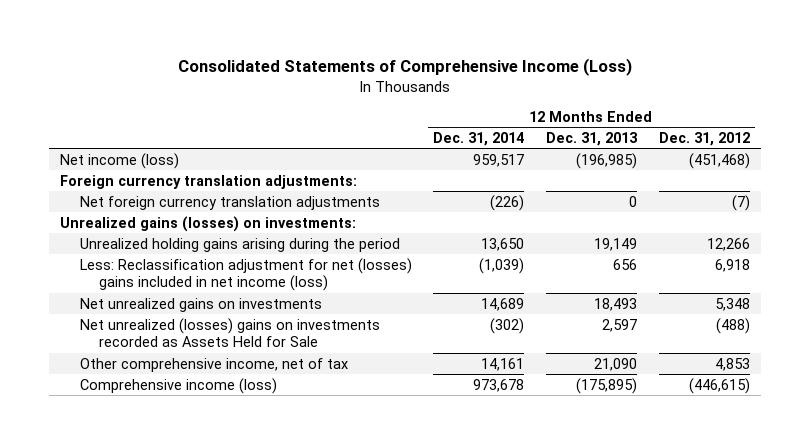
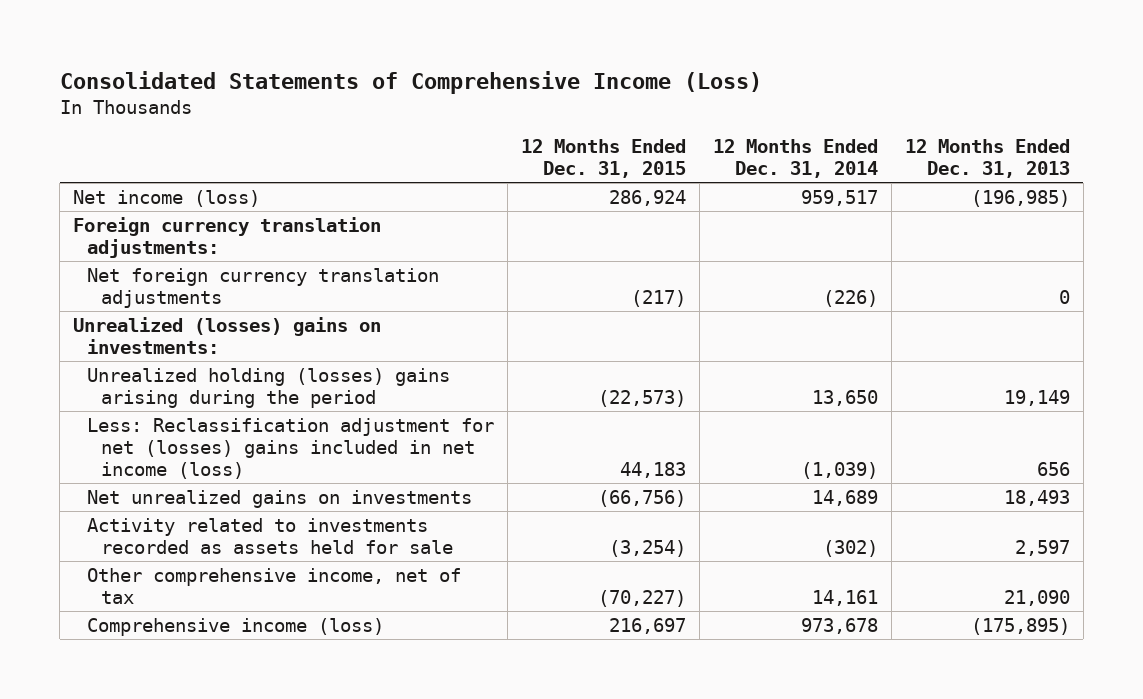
[658,132,750,147] Dec. 31, 2012 -> none
none -> [520,139,686,179] 12 Months Ended Dec. 31, 2015
[60,215,357,232] Unrealized gains (losses) on investments: -> [73,316,382,354] Unrealized (losses) gains on investments:
[79,237,400,252] Unrealized holding gains arising during the period -> [87,367,451,408] Unrealized holding (losses) gains arising during the period
[79,317,380,348] Net unrealized (losses) gains on investments recorded as Assets Held for Sale -> [87,517,453,554] Activity related to investments recorded as assets held for sale

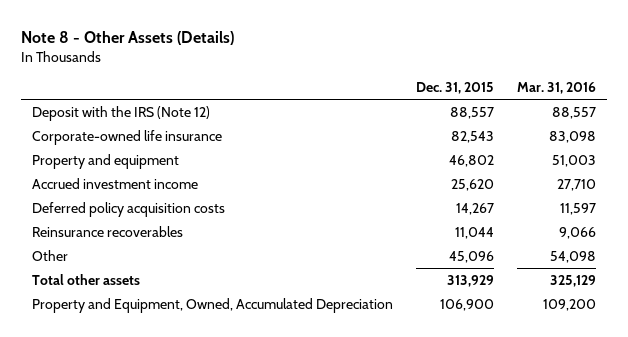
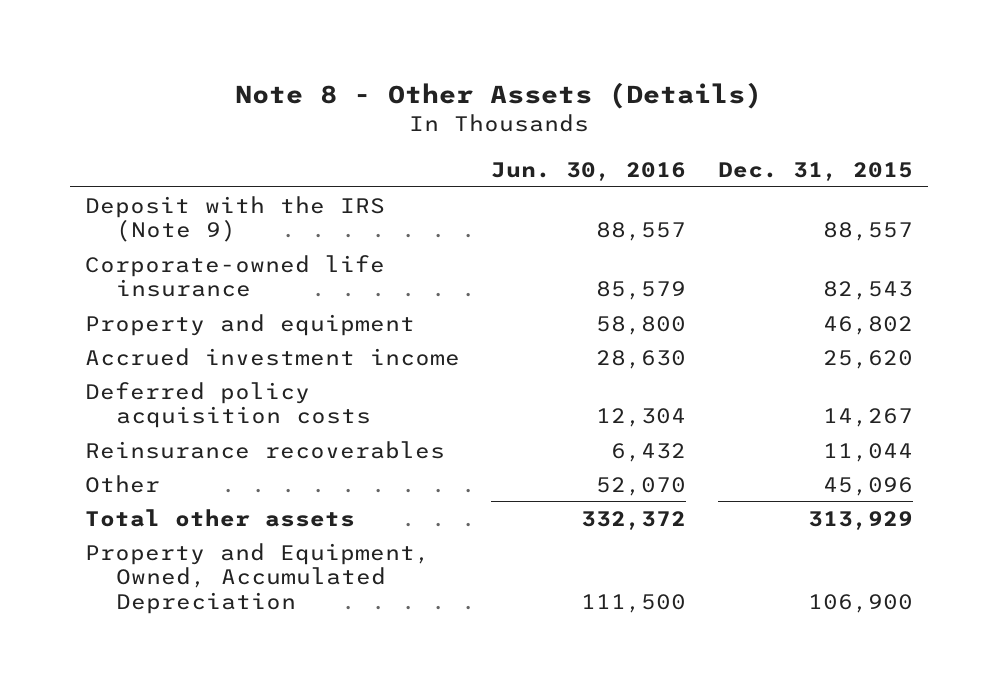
[516,82,596,95] Mar. 31, 2016 -> none
none -> [491,161,687,181] Jun. 30, 2016
[32,105,211,121] Deposit with the IRS (Note 12) -> [85,195,386,243] Deposit with the IRS (Note 9)

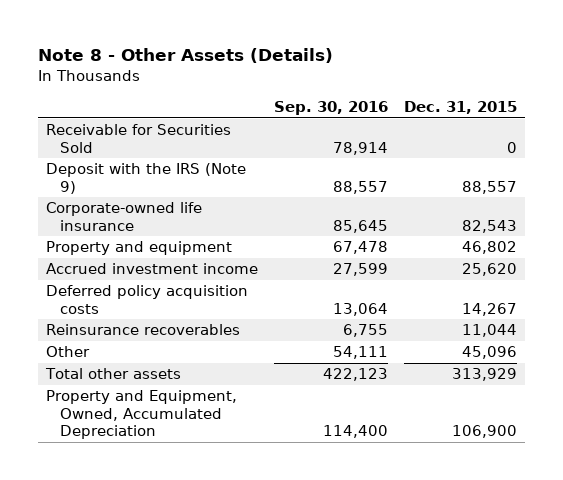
[491,161,687,181] Jun. 30, 2016 -> none
none -> [273,101,388,116] Sep. 30, 2016
none -> [46,124,232,153] Receivable for Securities Sold

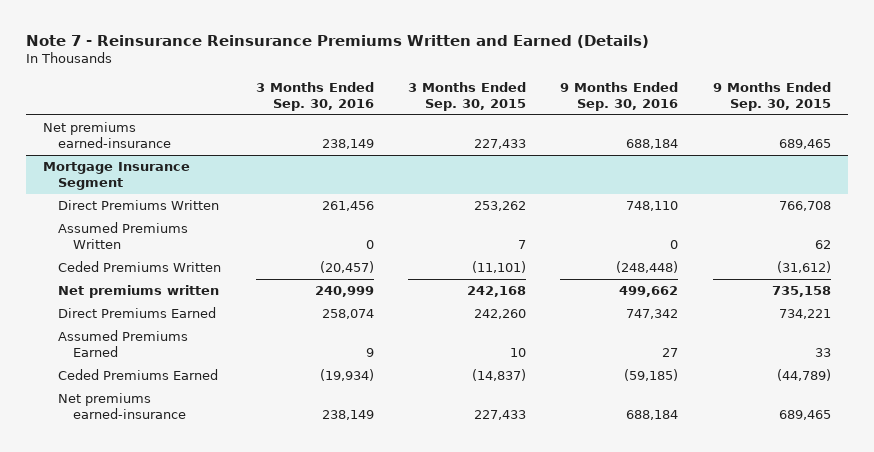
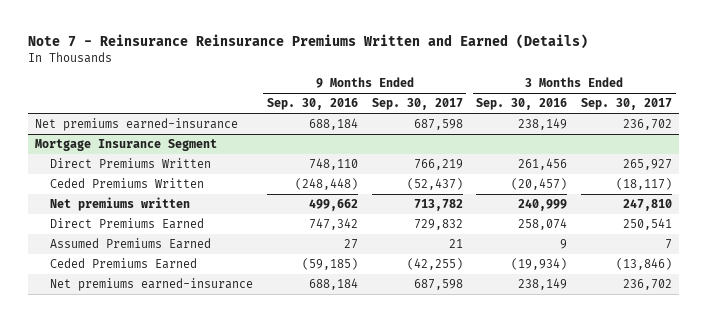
[408,81,527,111] 3 Months Ended Sep. 30, 2015 -> none
[712,81,831,111] 9 Months Ended Sep. 30, 2015 -> none
none -> [371,98,463,111] Sep. 30, 2017
none -> [581,98,673,111] Sep. 30, 2017
[58,222,189,250] Assumed Premiums Written -> none

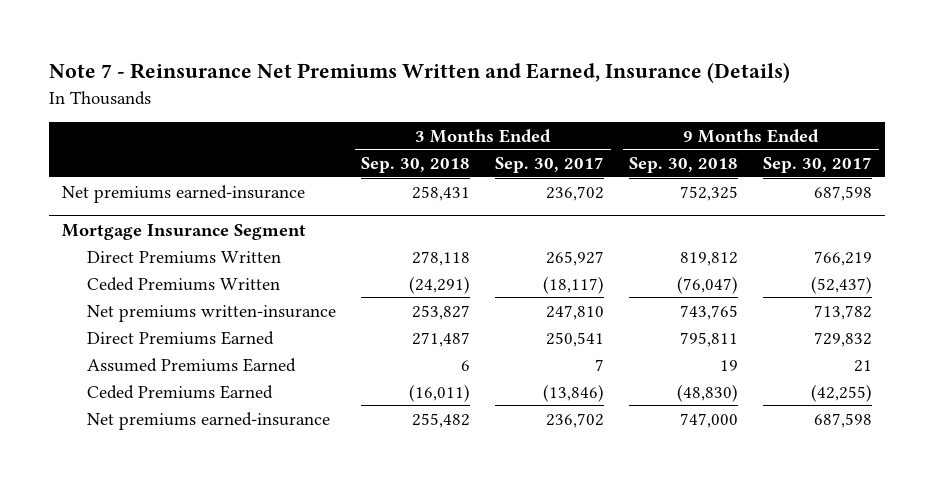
[28,34,589,50] Note 7 - Reinsurance Reinsurance Premiums Written and Earned (Details) -> [49,62,791,84] Note 7 - Reinsurance Net Premiums Written and Earned, Insurance (Details)
[266,98,358,111] Sep. 30, 2016 -> none
[476,98,568,111] Sep. 30, 2016 -> none
none -> [361,157,471,174] Sep. 30, 2018
none -> [629,157,739,174] Sep. 30, 2018
[49,197,190,212] Net premiums written -> [87,304,337,322] Net premiums written-insurance

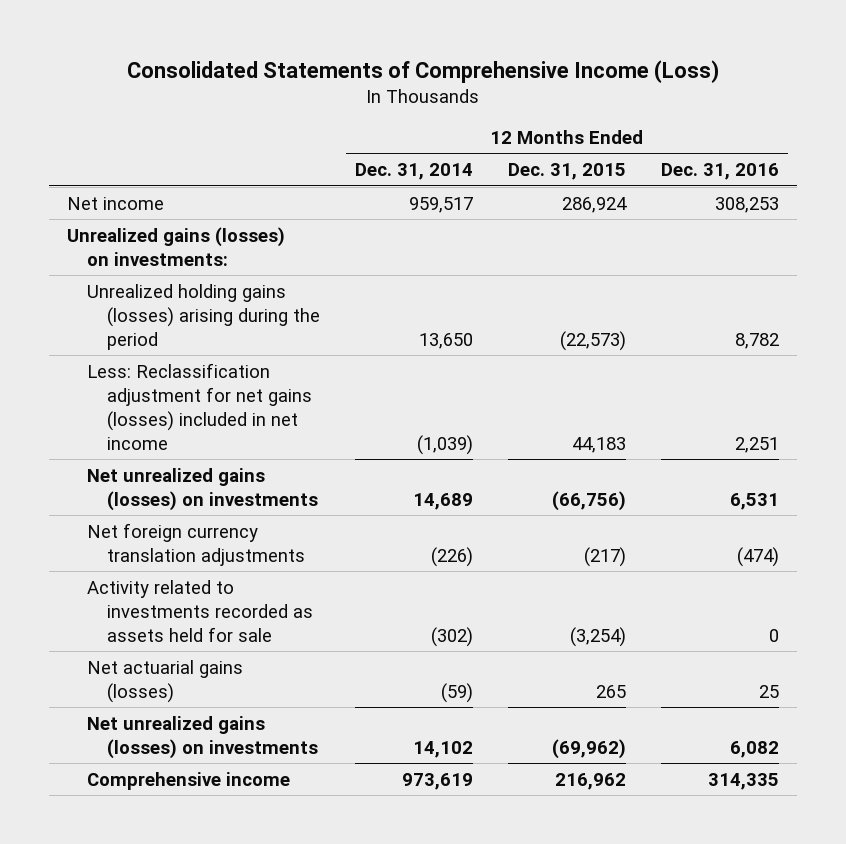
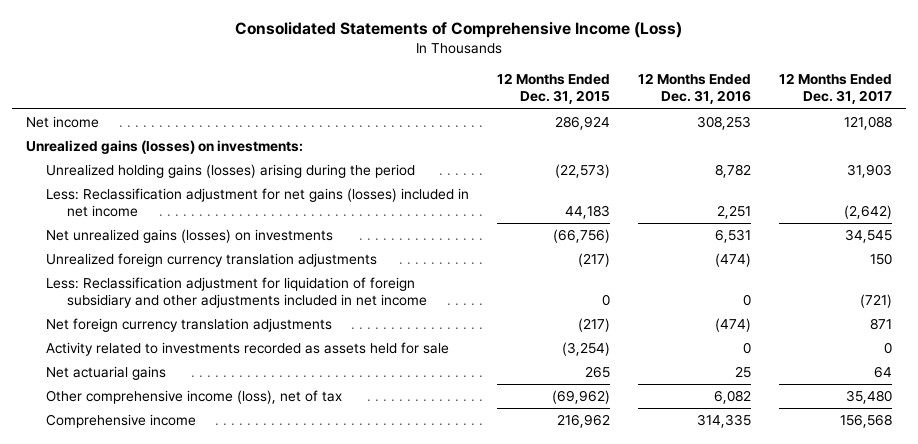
[355,163,474,181] Dec. 31, 2014 -> none
none -> [778,73,892,105] 12 Months Ended Dec. 31, 2017
none -> [46,253,378,268] Unrealized foreign currency translation adjustments
none -> [46,277,427,309] Less: Reclassification adjustment for liquidation of foreign subsidiary and other adjustments included in net income
[86,659,243,703] Net actuarial gains (losses) -> [46,366,167,381] Net actuarial gains
[86,715,318,759] Net unrealized gains (losses) on investments -> [46,390,343,405] Other comprehensive income (loss), net of tax

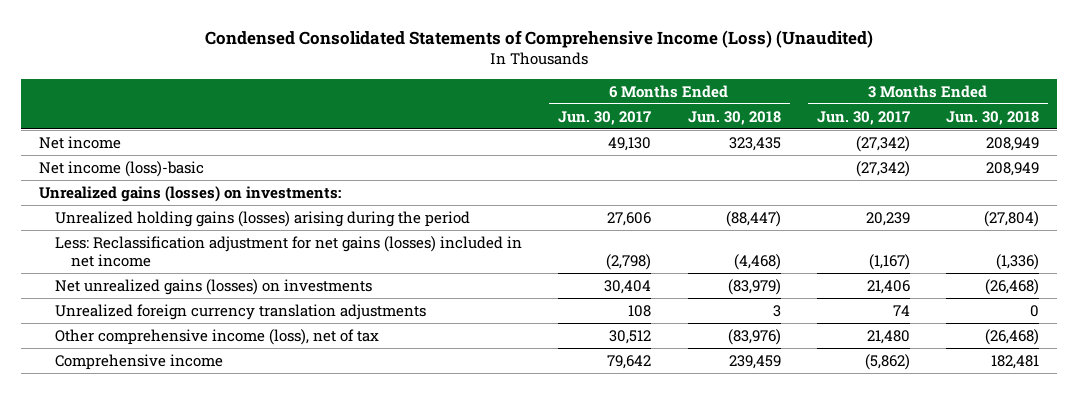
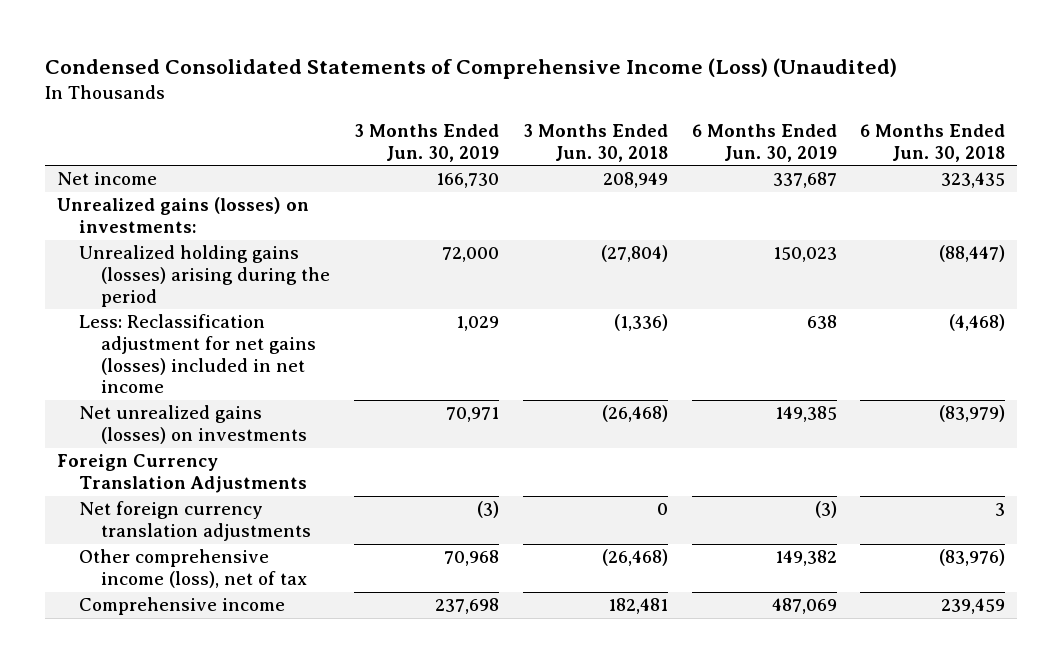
[558,110,652,125] Jun. 30, 2017 -> none
[816,110,910,125] Jun. 30, 2017 -> none
none -> [354,124,500,162] 3 Months Ended Jun. 30, 2019
none -> [691,124,837,162] 6 Months Ended Jun. 30, 2019
[38,160,204,177] Net income (loss)-basic -> none
none -> [56,454,308,493] Foreign Currency Translation Adjustments
[54,303,426,320] Unrealized foreign currency translation adjustments -> [79,501,312,541] Net foreign currency translation adjustments

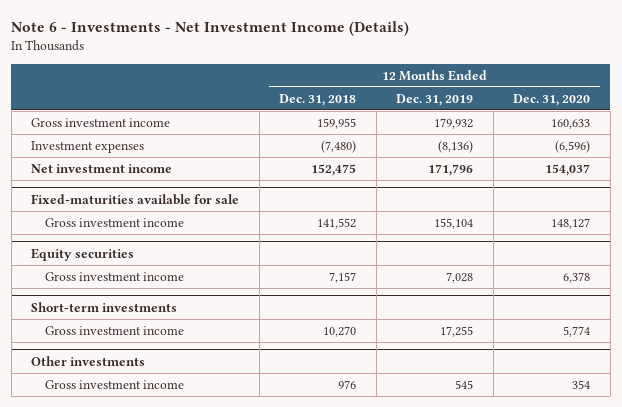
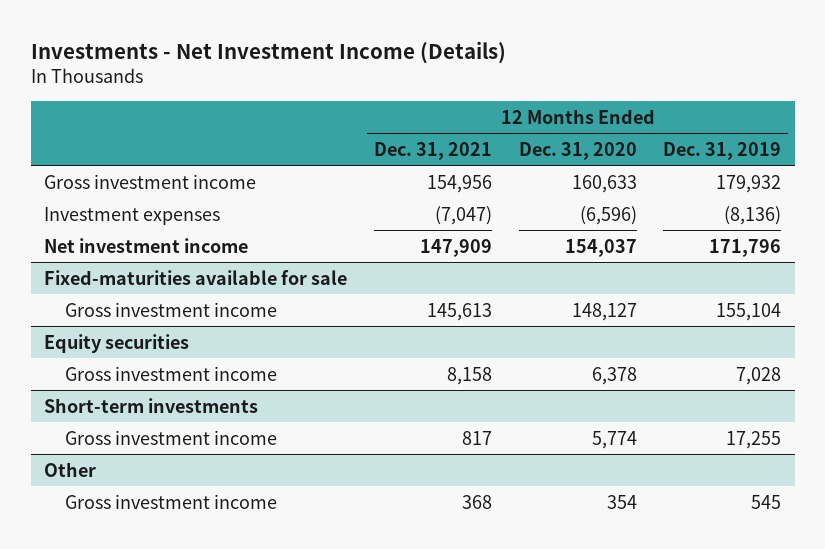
[11,21,410,37] Note 6 - Investments - Net Investment Income (Details) -> [30,40,506,64] Investments - Net Investment Income (Details)
[279,93,357,106] Dec. 31, 2018 -> none
none -> [373,141,492,160] Dec. 31, 2021
[31,355,146,366] Other investments -> [44,461,97,477] Other

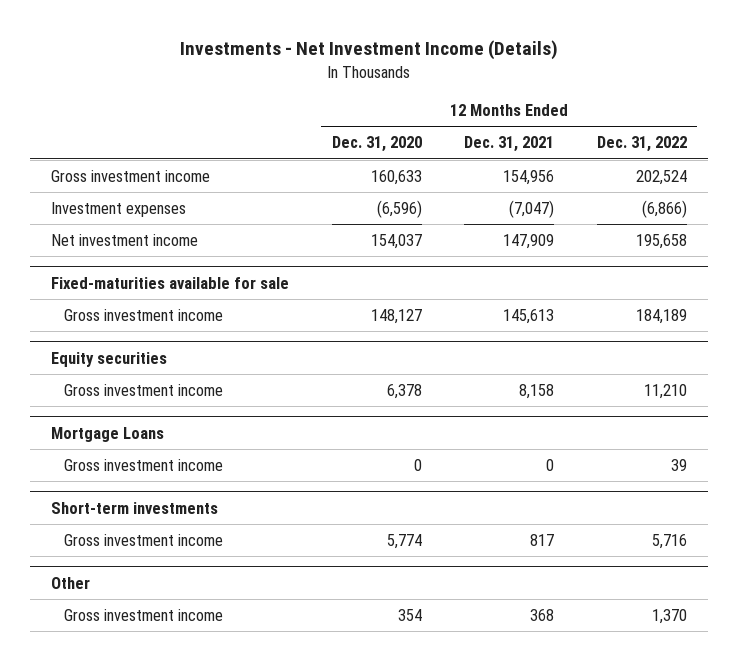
[663,141,782,160] Dec. 31, 2019 -> none
none -> [596,136,687,153] Dec. 31, 2022
none -> [51,426,165,442] Mortgage Loans
none -> [63,459,223,472] Gross investment income

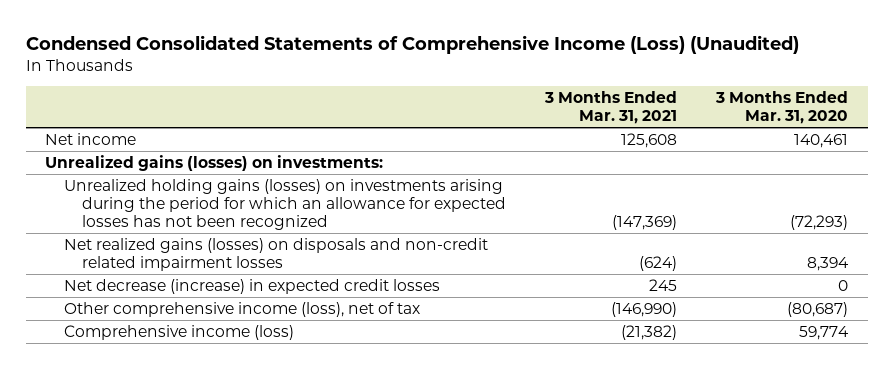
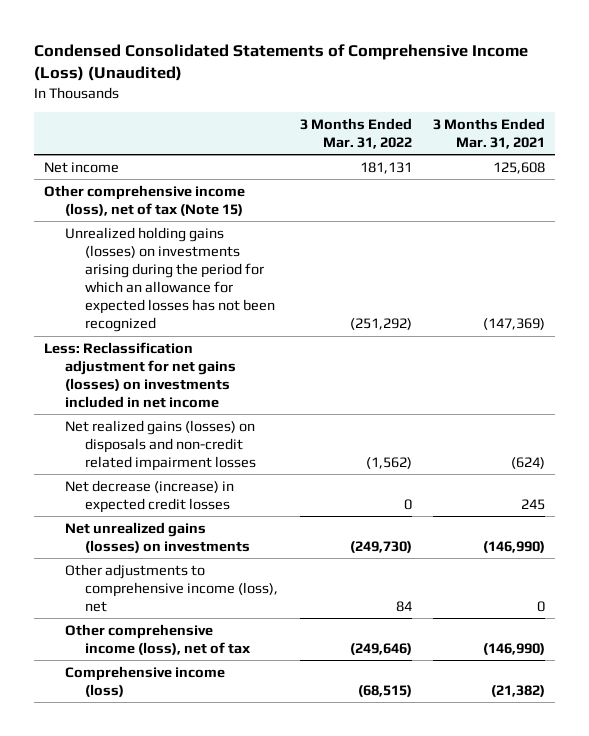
[715,91,849,125] 3 Months Ended Mar. 31, 2020 -> none
none -> [299,117,412,149] 3 Months Ended Mar. 31, 2022
[45,154,384,171] Unrealized gains (losses) on investments: -> [44,184,246,216] Other comprehensive income (loss), net of tax (Note 15)
none -> [44,341,236,409] Less: Reclassification adjustment for net gains (losses) on investments included in net income
none -> [64,521,251,553] Net unrealized gains (losses) on investments
none -> [64,563,279,612] Other adjustments to comprehensive income (loss), net

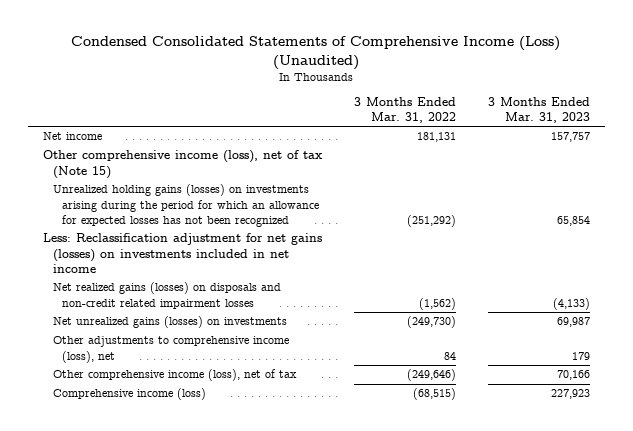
[432,117,545,149] 3 Months Ended Mar. 31, 2021 -> none
none -> [487,96,590,124] 3 Months Ended Mar. 31, 2023
[64,479,234,513] Net decrease (increase) in expected credit losses -> none

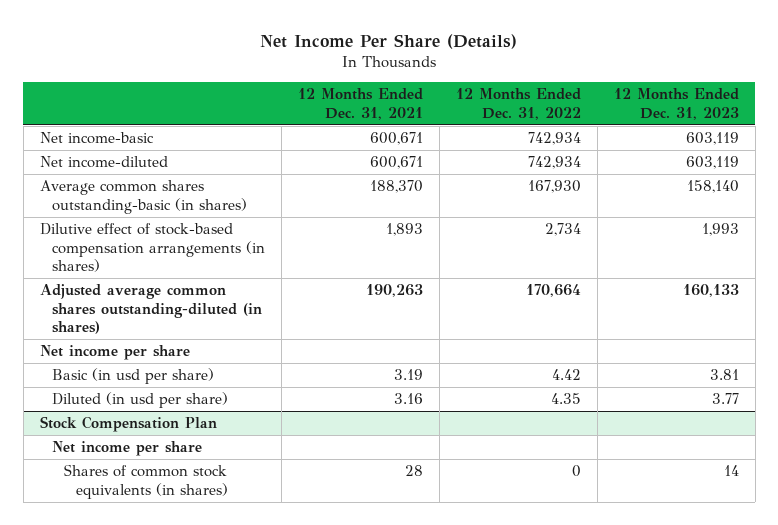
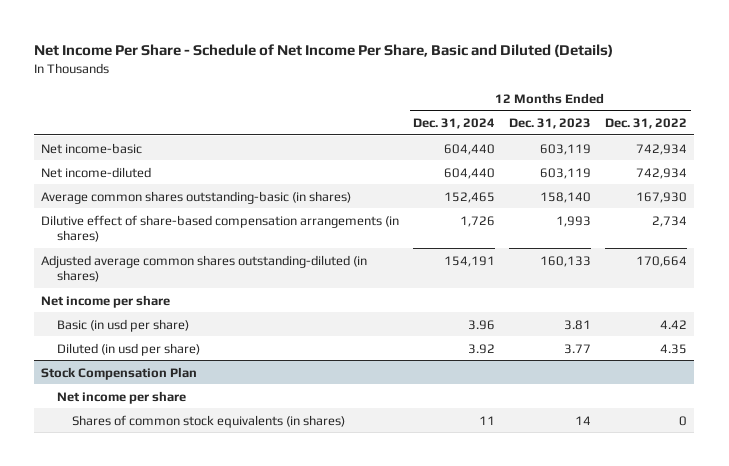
[260,33,518,49] Net Income Per Share (Details) -> [34,43,614,57] Net Income Per Share - Schedule of Net Income Per Share, Basic and Diluted (Details)
[297,88,423,120] 12 Months Ended Dec. 31, 2021 -> none
none -> [413,118,496,130] Dec. 31, 2024
[39,223,265,273] Dilutive effect of stock-based compensation arrangements (in shares) -> [41,214,400,242] Dilutive effect of share-based compensation arrangements (in shares)

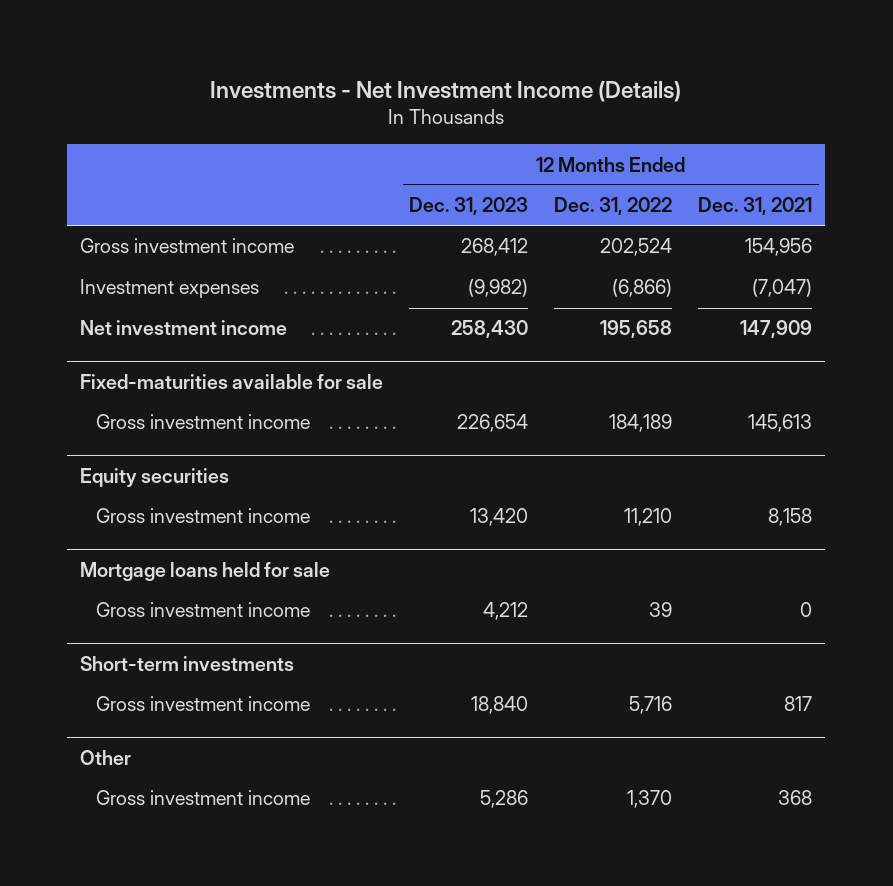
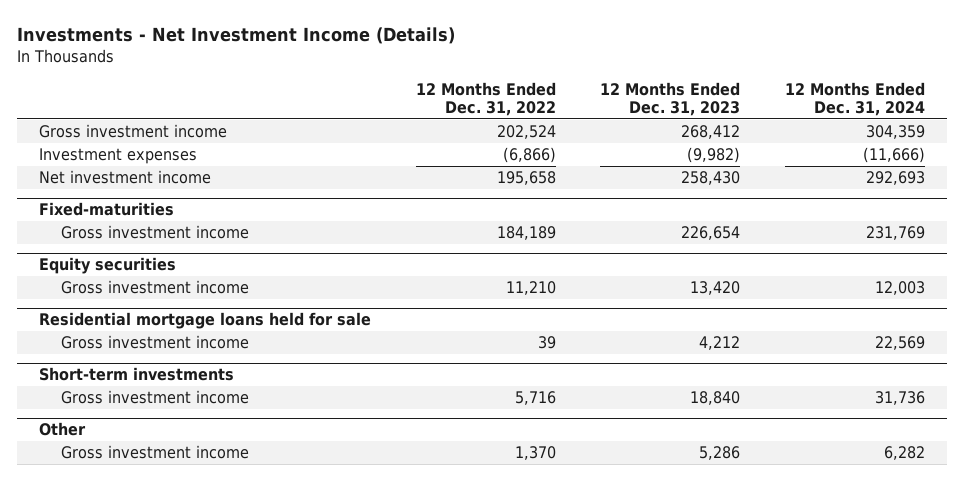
[698,197,813,216] Dec. 31, 2021 -> none
none -> [785,81,926,116] 12 Months Ended Dec. 31, 2024
[80,374,384,390] Fixed-maturities available for sale -> [38,202,174,217] Fixed-maturities
[80,562,331,582] Mortgage loans held for sale -> [38,312,371,330] Residential mortgage loans held for sale

